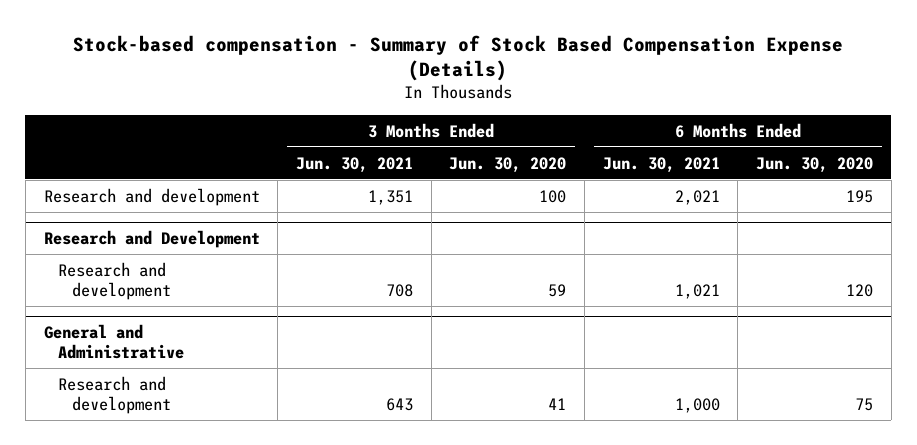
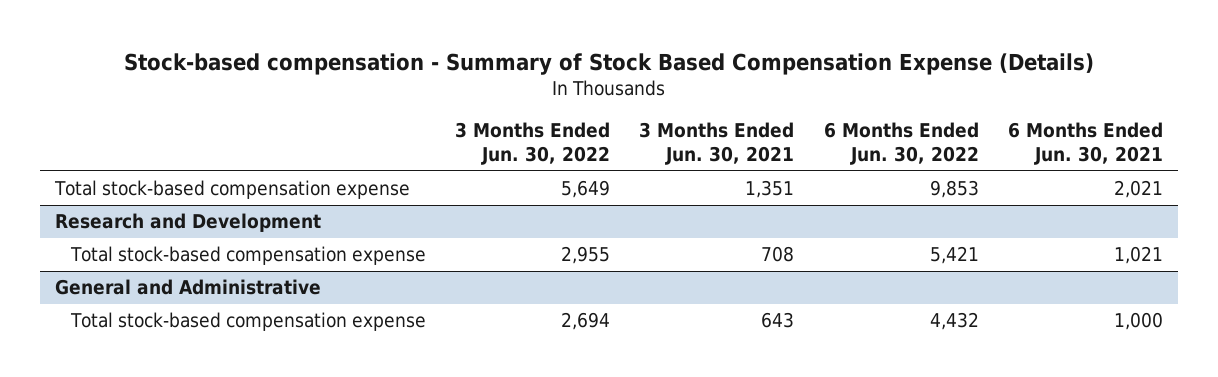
[449,156,567,173] Jun. 30, 2020 -> none
[756,156,874,173] Jun. 30, 2020 -> none
none -> [455,122,611,165] 3 Months Ended Jun. 30, 2022
none -> [823,122,979,165] 6 Months Ended Jun. 30, 2022
[43,187,260,206] Research and development -> [54,180,411,200] Total stock-based compensation expense
[57,261,171,301] Research and development -> [69,246,426,266] Total stock-based compensation expense
[57,375,171,415] Research and development -> [69,312,426,332] Total stock-based compensation expense

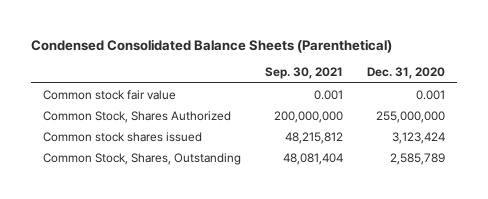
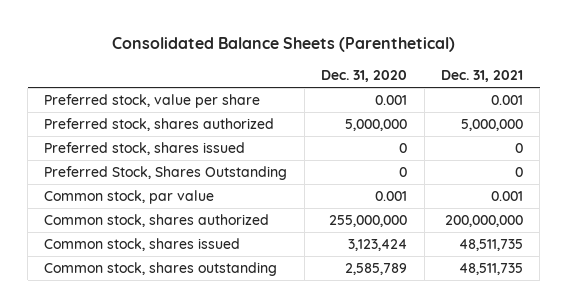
[31,38,393,53] Condensed Consolidated Balance Sheets (Parenthetical) -> [111,37,455,53] Consolidated Balance Sheets (Parenthetical)
[265,67,344,80] Sep. 30, 2021 -> none
none -> [440,70,523,83] Dec. 31, 2021
none -> [44,94,261,109] Preferred stock, value per share
none -> [44,118,275,132] Preferred stock, shares authorized
none -> [44,142,246,156] Preferred stock, shares issued
none -> [44,166,288,181] Preferred Stock, Shares Outstanding
[43,89,177,100] Common stock fair value -> [44,190,215,205] Common stock, par value
[43,110,232,123] Common Stock, Shares Authorized -> [44,214,270,228] Common stock, shares authorized
[43,131,203,142] Common stock shares issued -> [44,238,241,252] Common stock, shares issued
[43,152,242,165] Common Stock, Shares, Outstanding -> [44,262,278,277] Common stock, shares outstanding

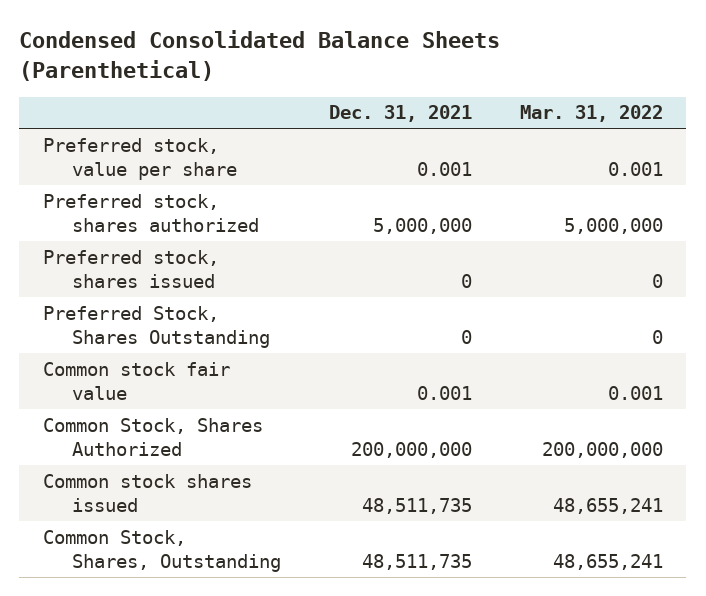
[111,37,455,53] Consolidated Balance Sheets (Parenthetical) -> [19,30,501,81] Condensed Consolidated Balance Sheets (Parenthetical)
[321,70,408,83] Dec. 31, 2020 -> none
none -> [519,105,663,123] Mar. 31, 2022
[44,190,215,205] Common stock, par value -> [43,361,231,400] Common stock fair value
[44,214,270,228] Common stock, shares authorized -> [43,417,264,456] Common Stock, Shares Authorized
[44,238,241,252] Common stock, shares issued -> [43,473,253,512] Common stock shares issued
[44,262,278,277] Common stock, shares outstanding -> [43,529,282,572] Common Stock, Shares, Outstanding

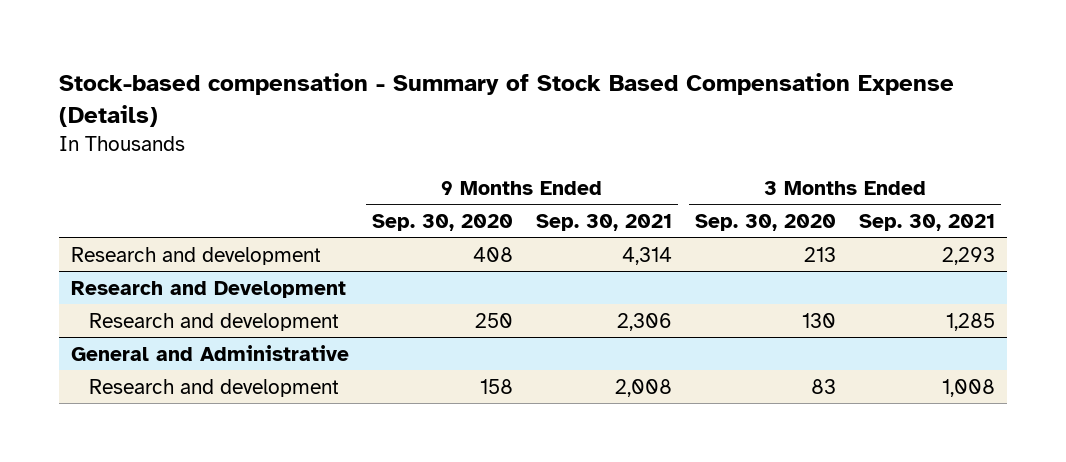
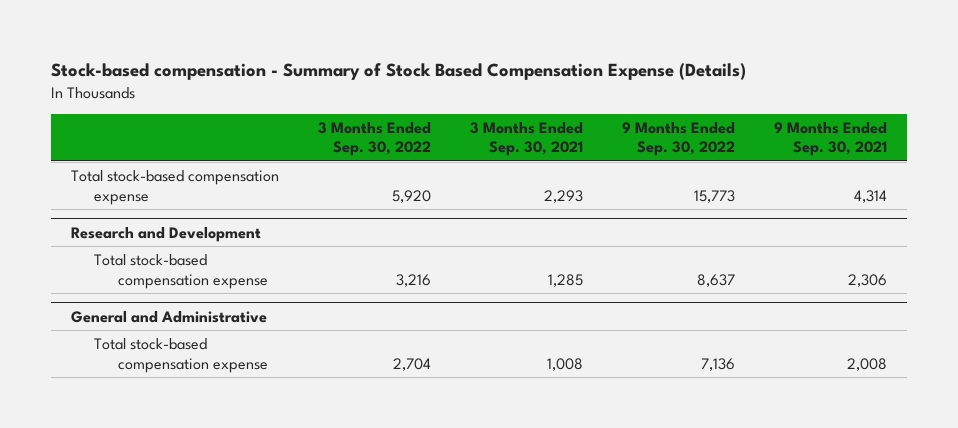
[372,213,514,231] Sep. 30, 2020 -> none
[695,213,837,231] Sep. 30, 2020 -> none
none -> [317,121,431,157] 3 Months Ended Sep. 30, 2022
none -> [622,121,736,157] 9 Months Ended Sep. 30, 2022
[70,246,321,265] Research and development -> [70,169,279,205] Total stock-based compensation expense
[88,312,339,331] Research and development -> [94,253,268,289] Total stock-based compensation expense
[88,378,339,397] Research and development -> [94,337,268,373] Total stock-based compensation expense

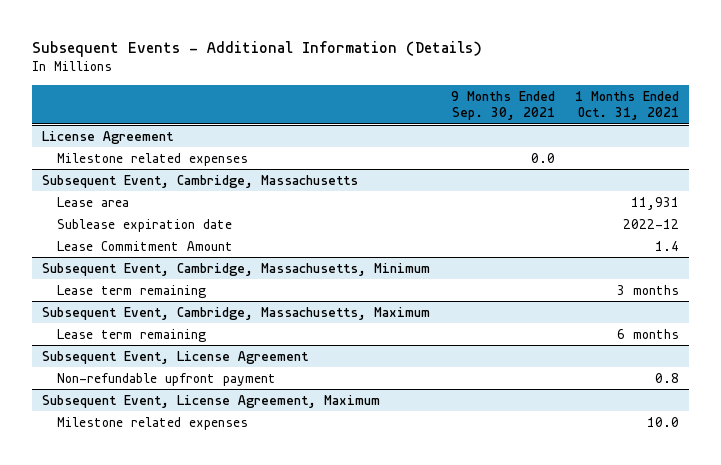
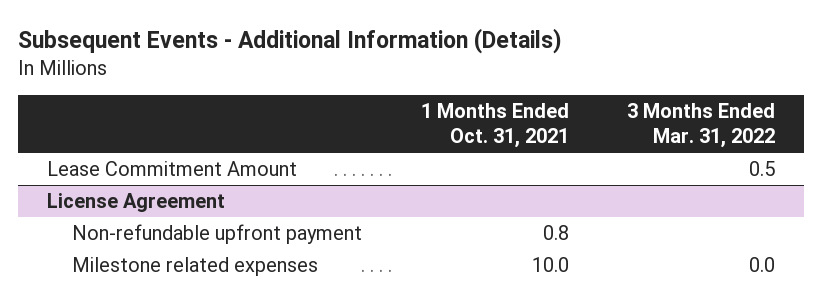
[450,90,555,121] 9 Months Ended Sep. 30, 2021 -> none
none -> [626,103,775,149] 3 Months Ended Mar. 31, 2022
none -> [46,161,297,177] Lease Commitment Amount
[56,152,248,166] Milestone related expenses -> none
[42,174,359,188] Subsequent Event, Cambridge, Massachusetts -> none
[56,196,129,207] Lease area -> none
[56,218,232,232] Sublease expiration date -> none
[56,240,233,251] Lease Commitment Amount -> none
[42,262,431,276] Subsequent Event, Cambridge, Massachusetts, Minimum -> none
[56,284,206,298] Lease term remaining -> none
[42,306,431,320] Subsequent Event, Cambridge, Massachusetts, Maximum -> none
[56,328,206,342] Lease term remaining -> none
[42,350,310,364] Subsequent Event, License Agreement -> none
[42,394,381,408] Subsequent Event, License Agreement, Maximum -> none

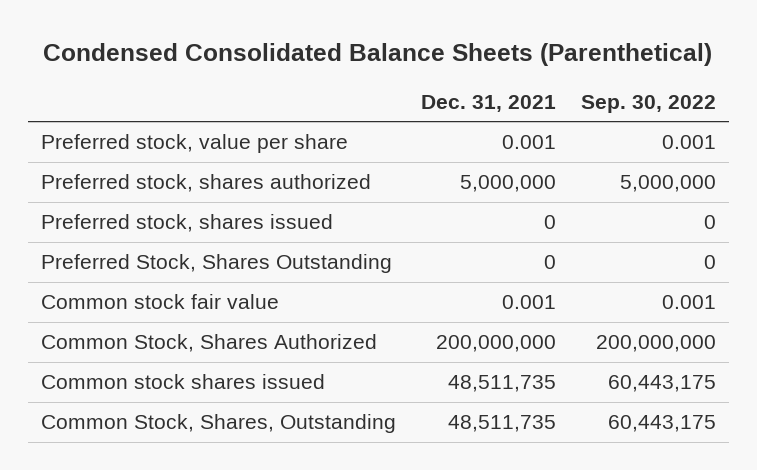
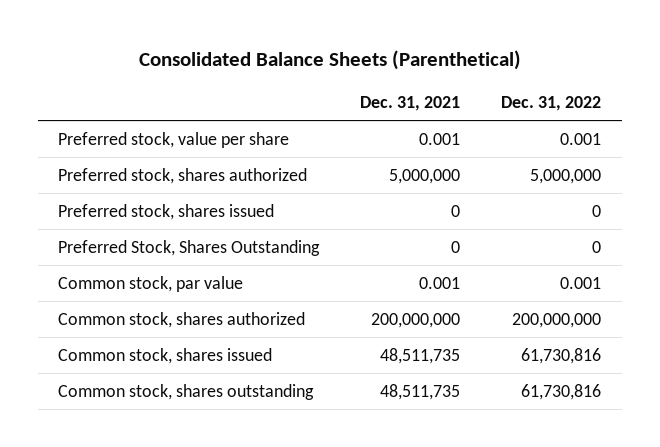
[43,42,713,66] Condensed Consolidated Balance Sheets (Parenthetical) -> [138,50,521,71] Consolidated Balance Sheets (Parenthetical)
[581,94,717,113] Sep. 30, 2022 -> none
none -> [501,96,602,112] Dec. 31, 2022
[40,294,279,310] Common stock fair value -> [58,275,244,292] Common stock, par value
[40,334,377,353] Common Stock, Shares Authorized -> [58,311,306,328] Common stock, shares authorized
[40,374,325,390] Common stock shares issued -> [58,347,273,364] Common stock, shares issued
[40,414,396,434] Common Stock, Shares, Outstanding -> [58,383,315,400] Common stock, shares outstanding

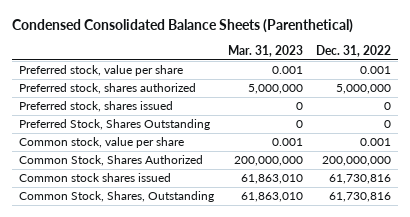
[138,50,521,71] Consolidated Balance Sheets (Parenthetical) -> [12,18,354,33] Condensed Consolidated Balance Sheets (Parenthetical)
[360,96,461,112] Dec. 31, 2021 -> none
none -> [227,44,303,57] Mar. 31, 2023
[58,275,244,292] Common stock, par value -> [18,137,184,149] Common stock, value per share
[58,311,306,328] Common stock, shares authorized -> [18,155,203,167] Common Stock, Shares Authorized
[58,347,273,364] Common stock, shares issued -> [18,173,171,183] Common stock shares issued
[58,383,315,400] Common stock, shares outstanding -> [18,191,214,203] Common Stock, Shares, Outstanding

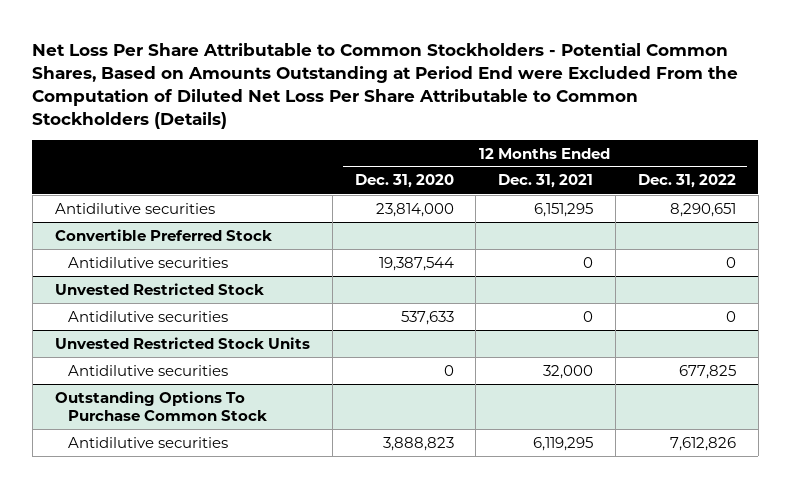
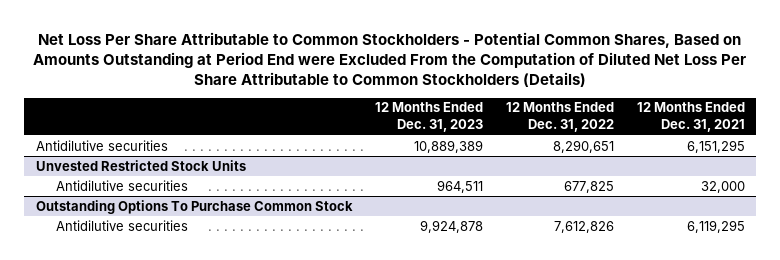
[354,174,454,189] Dec. 31, 2020 -> none
none -> [375,102,484,133] 12 Months Ended Dec. 31, 2023
[54,228,272,241] Convertible Preferred Stock -> none
[68,256,229,268] Antidilutive securities -> none
[54,282,264,295] Unvested Restricted Stock -> none
[68,310,229,322] Antidilutive securities -> none

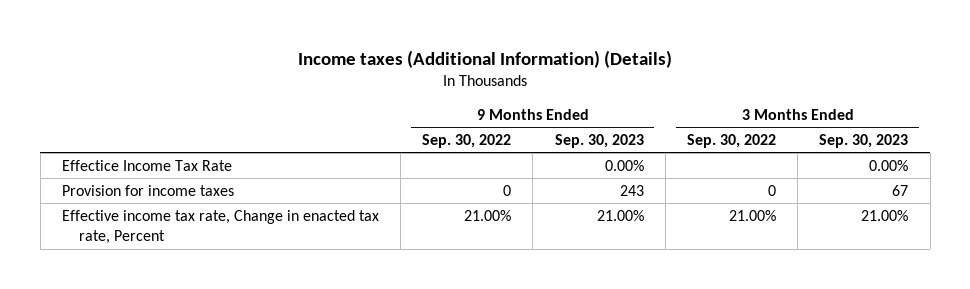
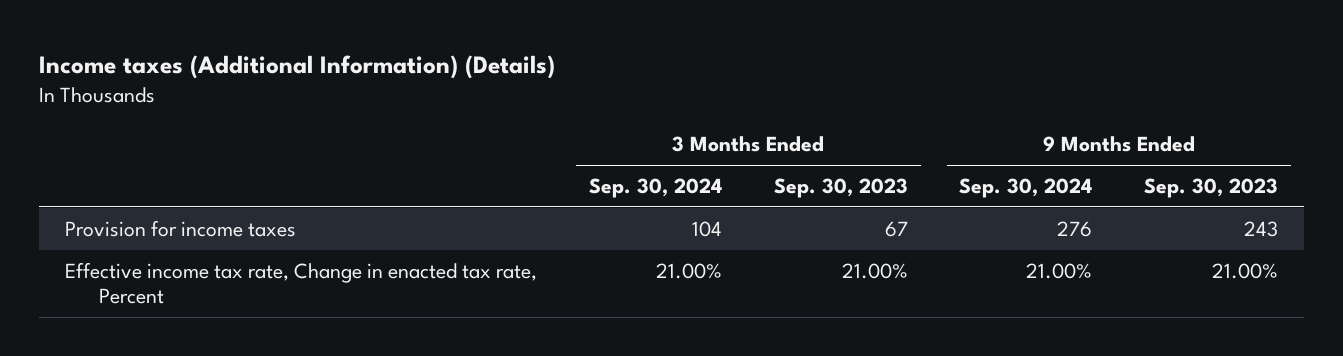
[422,134,512,149] Sep. 30, 2022 -> none
[686,134,776,149] Sep. 30, 2022 -> none
none -> [589,177,723,198] Sep. 30, 2024
none -> [959,177,1093,198] Sep. 30, 2024
[61,159,232,171] Effectice Income Tax Rate -> none

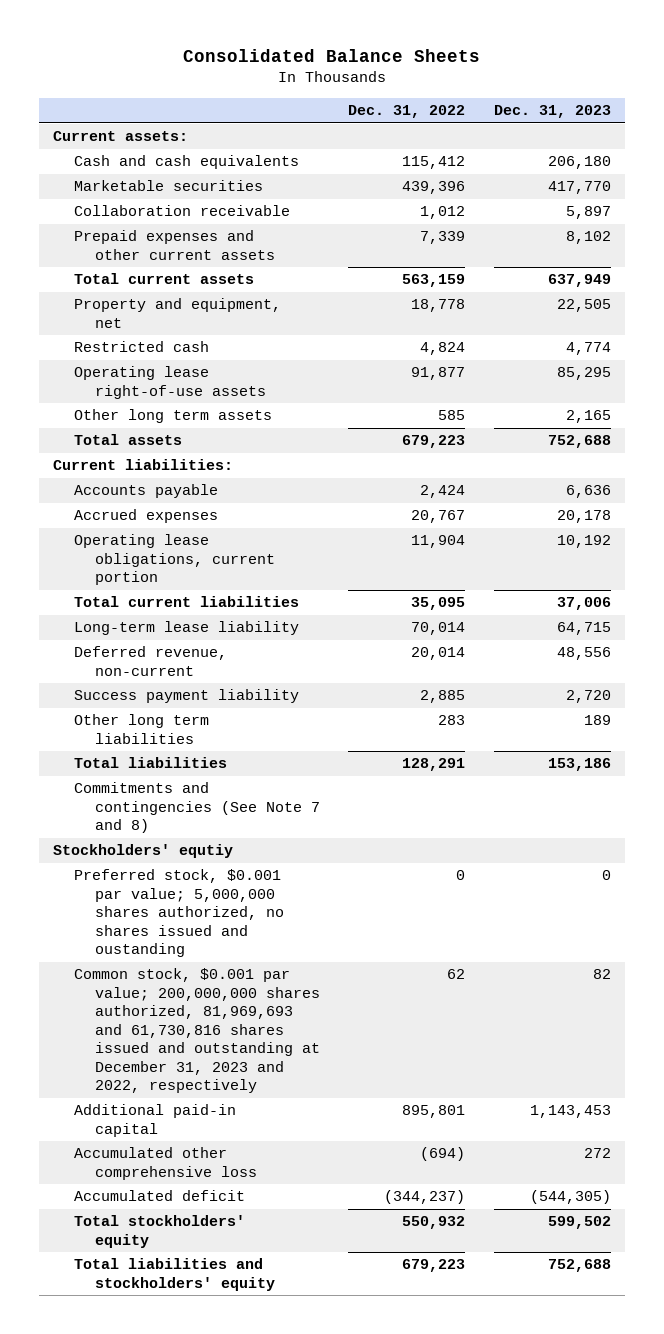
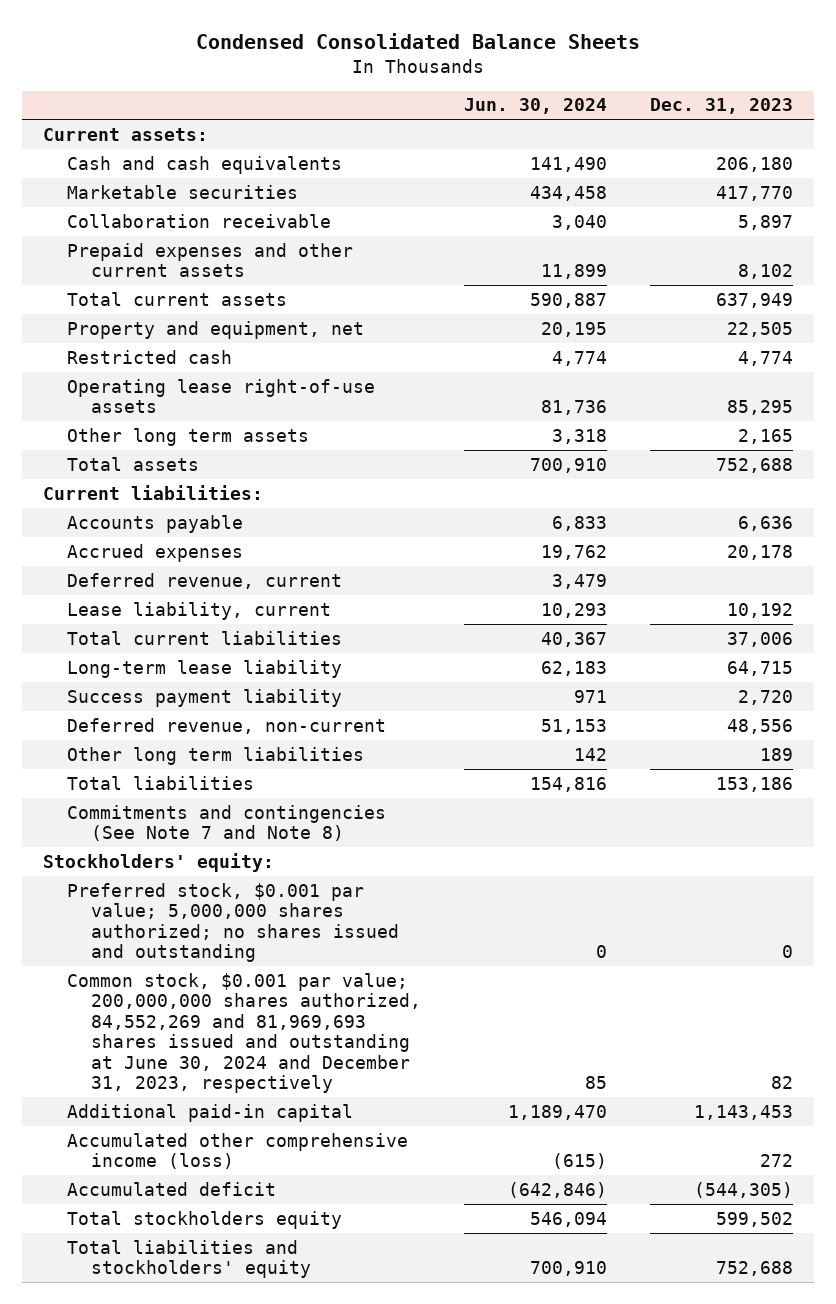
[182,49,480,63] Consolidated Balance Sheets -> [196,33,641,50] Condensed Consolidated Balance Sheets
[348,105,466,119] Dec. 31, 2022 -> none
none -> [463,98,607,115] Jun. 30, 2024
none -> [67,572,343,589] Deferred revenue, current
[73,534,276,586] Operating lease obligations, current portion -> [67,601,332,620] Lease liability, current
[73,646,227,676] Deferred revenue, non-current -> [67,717,387,734] Deferred revenue, non-current
[73,782,321,834] Commitments and contingencies (See Note 7 and 8) -> [67,804,387,842] Commitments and contingencies (See Note 7 and Note 8)
[52,844,233,859] Stockholders' equtiy -> [43,852,275,872] Stockholders' equity:
[73,869,285,958] Preferred stock, $0.001 par value; 5,000,000 shares authorized, no shares issued and oustanding -> [67,882,399,963] Preferred stock, $0.001 par value; 5,000,000 shares authorized; no shares issued and outstanding
[73,968,321,1094] Common stock, $0.001 par value; 200,000,000 shares authorized, 81,969,693 and 61,730,816 shares issued and outstanding at December 31, 2023 and 2022, respectively -> [67,972,421,1094] Common stock, $0.001 par value; 200,000,000 shares authorized, 84,552,269 and 81,969,693 shares issued and outstanding at June 30, 2024 and December 31, 2023, respectively
[73,1147,258,1180] Accumulated other comprehensive loss -> [67,1132,409,1170] Accumulated other comprehensive income (loss)
[73,1215,245,1248] Total stockholders' equity -> [67,1210,343,1229] Total stockholders equity

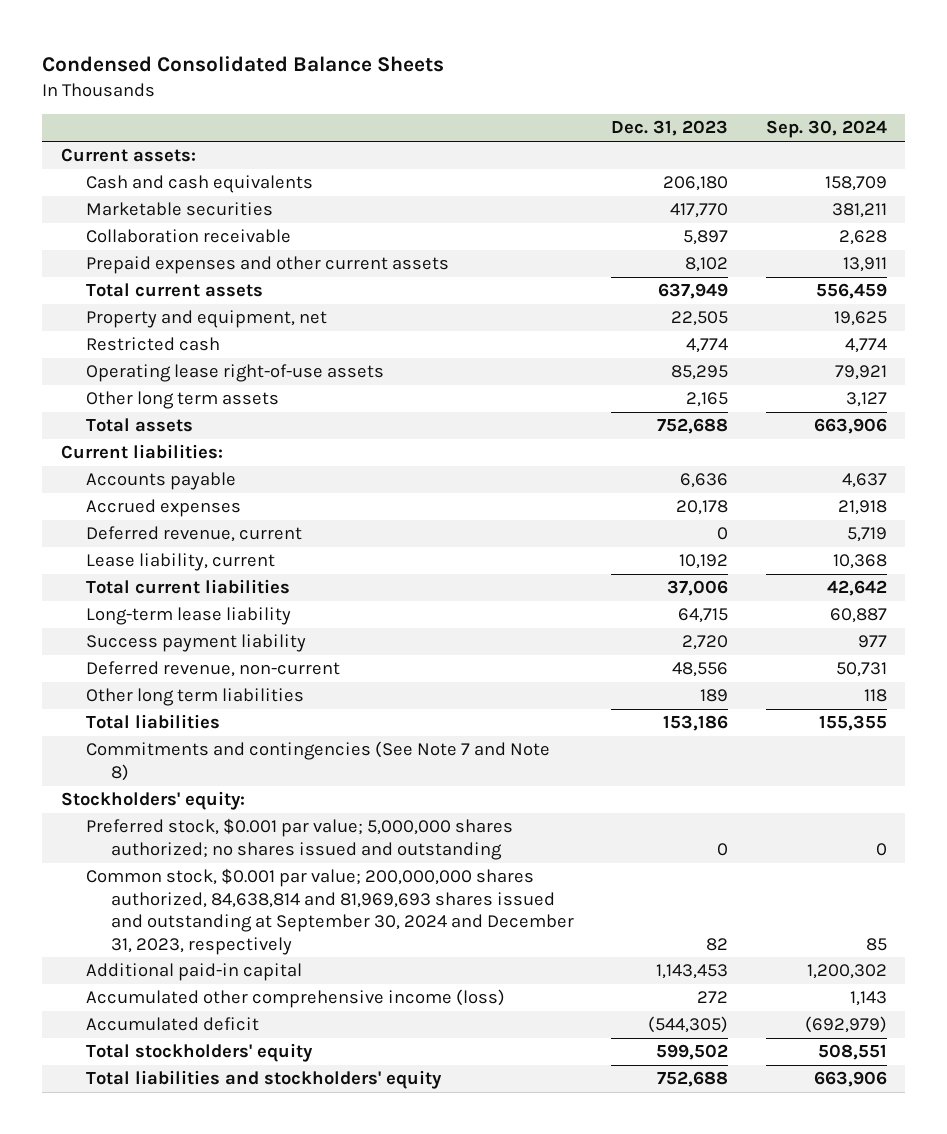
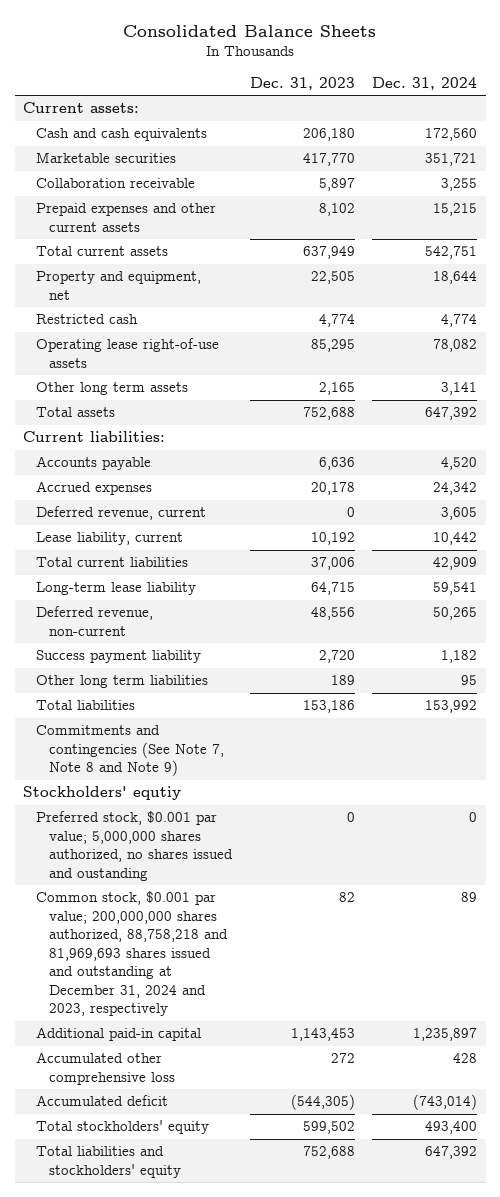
[42,55,445,72] Condensed Consolidated Balance Sheets -> [123,24,377,37] Consolidated Balance Sheets
[765,120,887,139] Sep. 30, 2024 -> none
none -> [372,76,478,90] Dec. 31, 2024
[85,634,306,653] Success payment liability -> [36,650,202,664] Success payment liability
[85,741,550,781] Commitments and contingencies (See Note 7 and Note 8) -> [36,725,225,777] Commitments and contingencies (See Note 7, Note 8 and Note 9)
[60,791,245,811] Stockholders' equity: -> [23,786,182,801] Stockholders' equtiy
[85,818,513,860] Preferred stock, $0.001 par value; 5,000,000 shares authorized; no shares issued and outstanding -> [36,811,234,881] Preferred stock, $0.001 par value; 5,000,000 shares authorized, no shares issued and oustanding
[85,868,574,955] Common stock, $0.001 par value; 200,000,000 shares authorized, 84,638,814 and 81,969,693 shares issued and outstanding at September 30, 2024 and December 31, 2023, respectively -> [36,891,229,1017] Common stock, $0.001 par value; 200,000,000 shares authorized, 88,758,218 and 81,969,693 shares issued and outstanding at December 31, 2024 and 2023, respectively
[85,989,505,1009] Accumulated other comprehensive income (loss) -> [36,1052,176,1085] Accumulated other comprehensive loss

